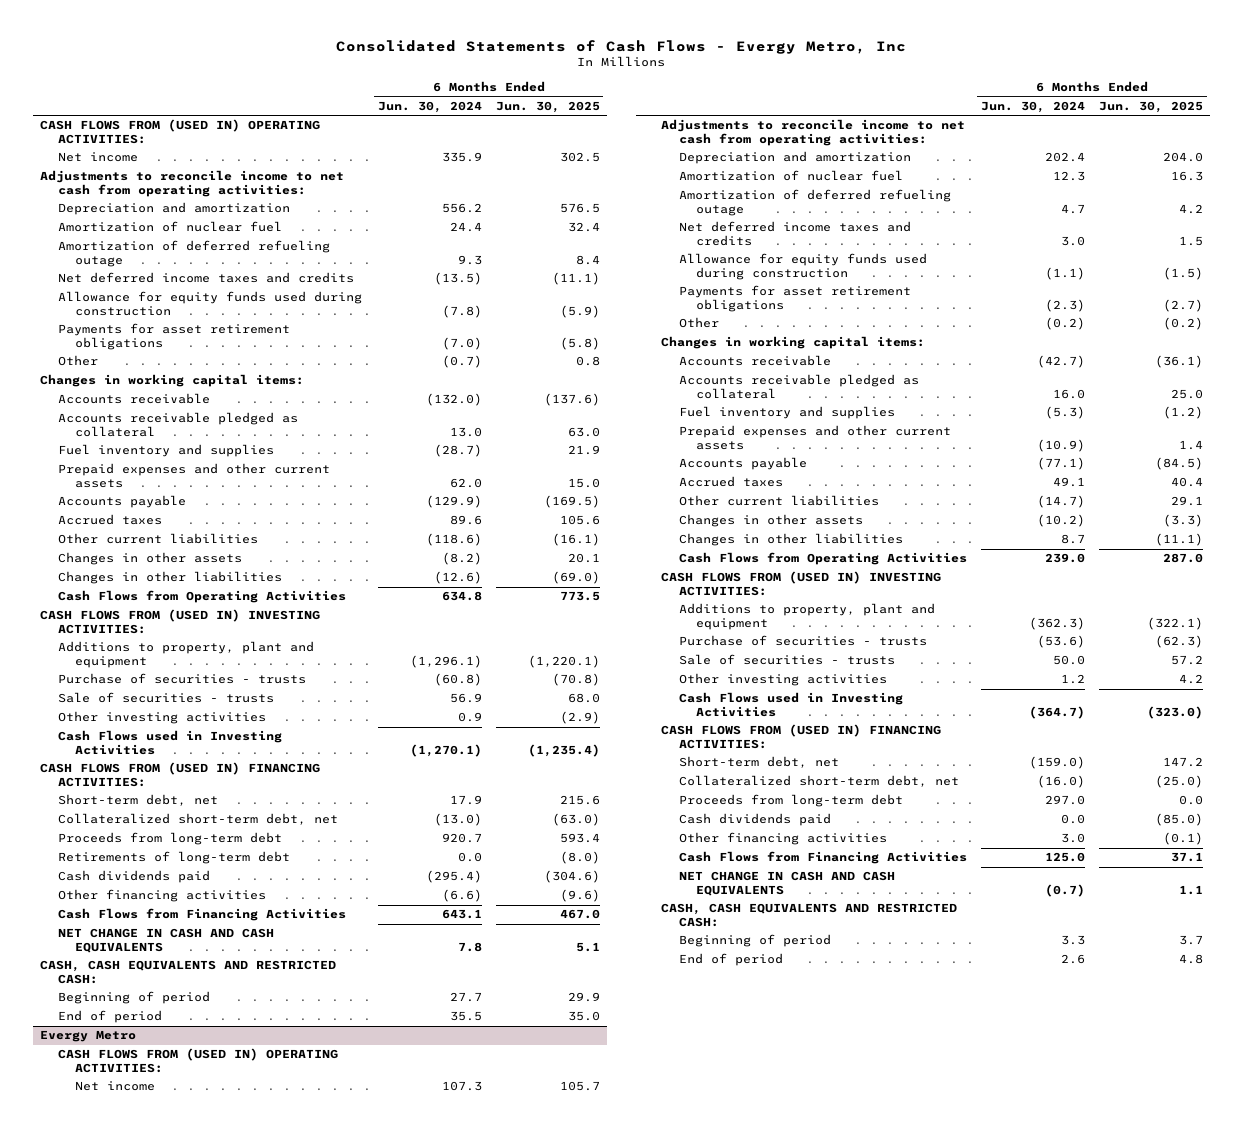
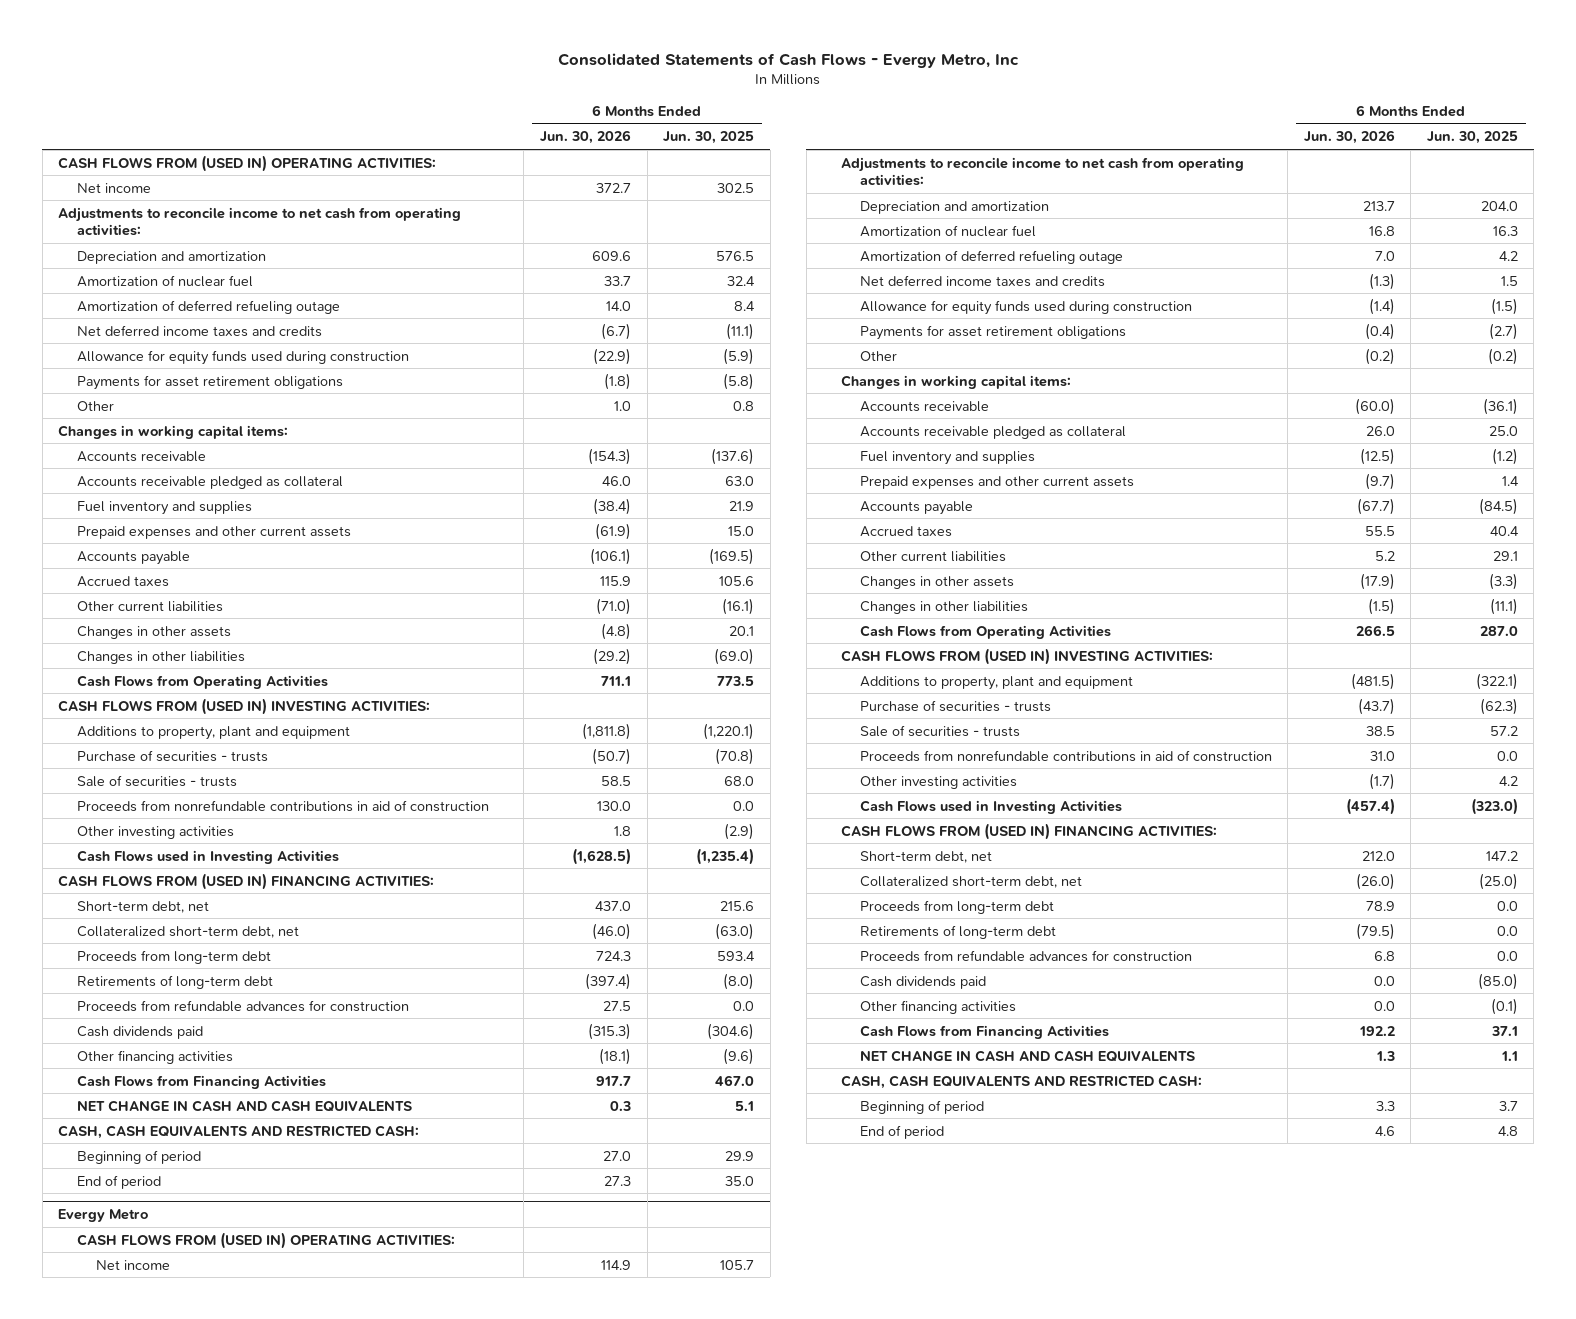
[377,100,482,113] Jun. 30, 2024 -> none
none -> [539,130,631,145] Jun. 30, 2026
none -> [77,799,490,812] Proceeds from nonrefundable contributions in aid of construction
none -> [77,999,410,1012] Proceeds from refundable advances for construction
none -> [859,749,1272,762] Proceeds from nonrefundable contributions in aid of construction
none -> [859,924,1056,939] Retirements of long-term debt
none -> [859,949,1192,962] Proceeds from refundable advances for construction

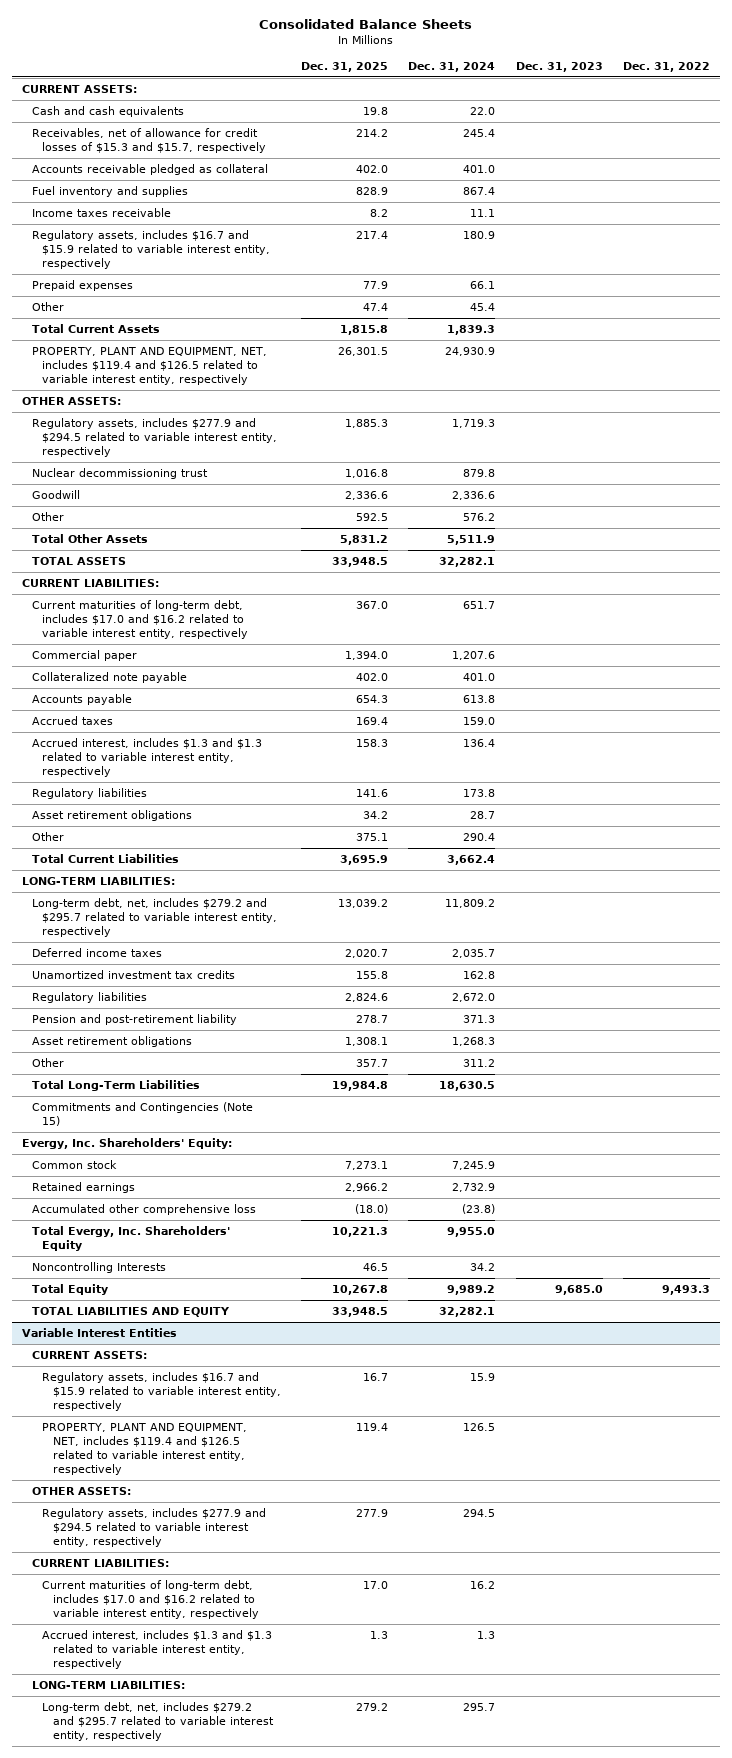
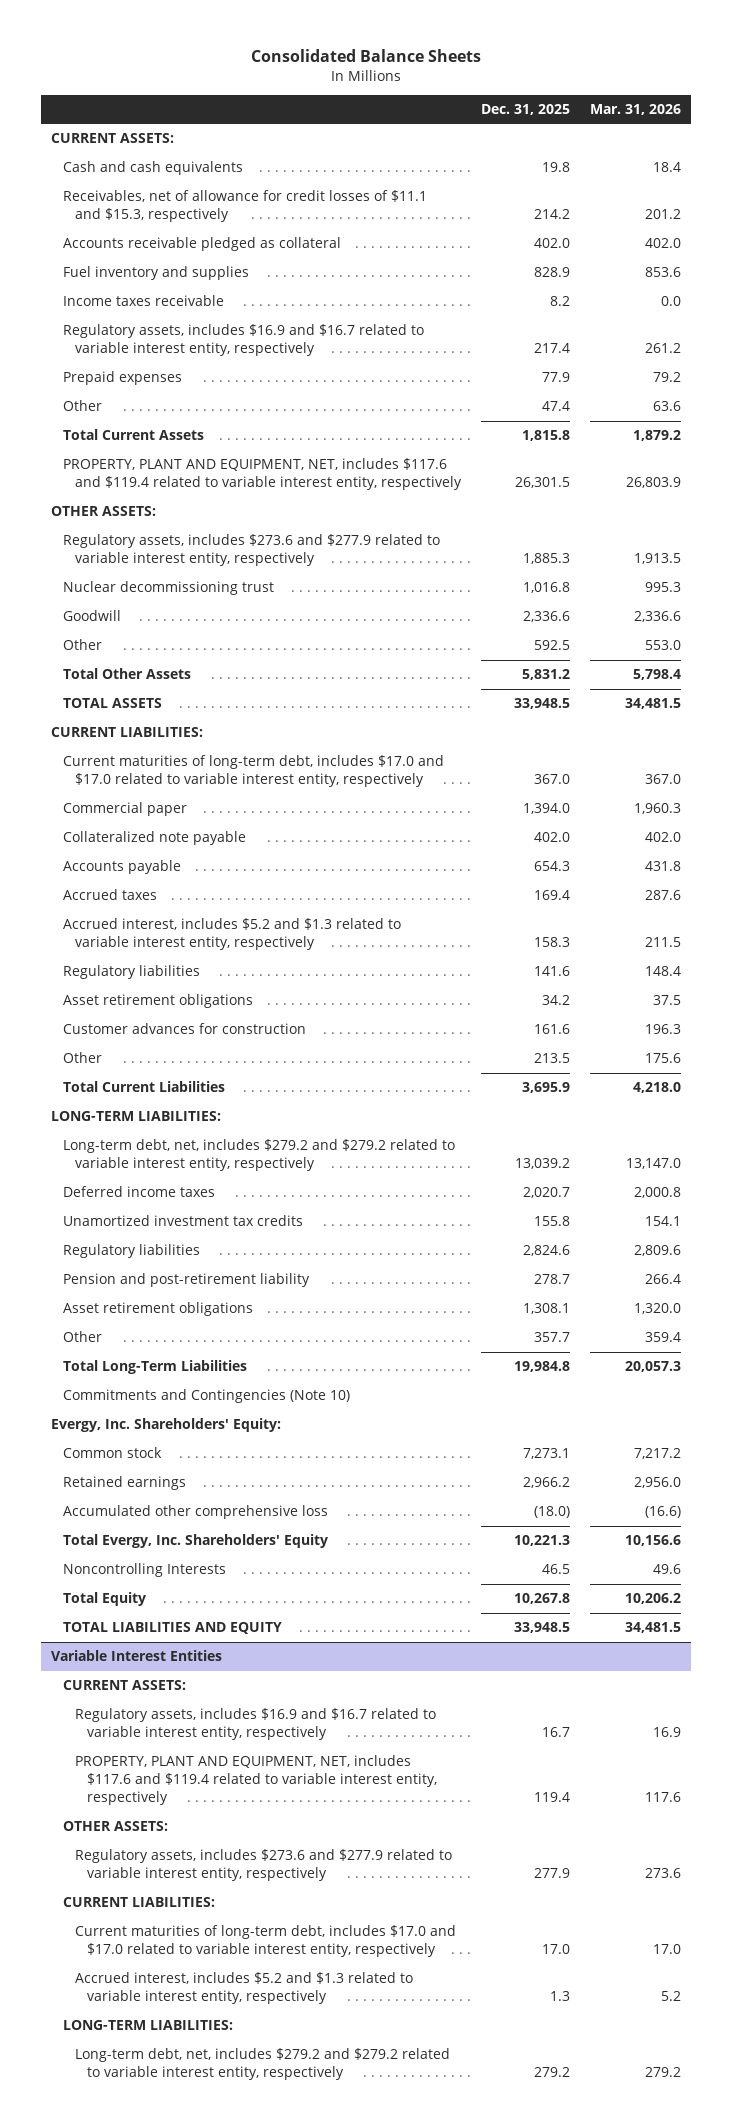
[408,61,496,72] Dec. 31, 2024 -> none
[515,61,603,72] Dec. 31, 2023 -> none
[622,61,710,72] Dec. 31, 2022 -> none
none -> [590,104,682,116] Mar. 31, 2026
[32,127,267,153] Receivables, net of allowance for credit losses of $15.3 and $15.7, respectively -> [62,190,427,223] Receivables, net of allowance for credit losses of $11.1 and $15.3, respectively
[32,229,271,269] Regulatory assets, includes $16.7 and $15.9 related to variable interest entity, respectively -> [62,324,424,357] Regulatory assets, includes $16.9 and $16.7 related to variable interest entity, respectively
[32,346,268,385] PROPERTY, PLANT AND EQUIPMENT, NET, includes $119.4 and $126.5 related to variable interest entity, respectively -> [62,458,463,491] PROPERTY, PLANT AND EQUIPMENT, NET, includes $117.6 and $119.4 related to variable interest entity, respectively
[32,417,278,457] Regulatory assets, includes $277.9 and $294.5 related to variable interest entity, respectively -> [62,534,440,567] Regulatory assets, includes $273.6 and $277.9 related to variable interest entity, respectively
[32,599,249,639] Current maturities of long-term debt, includes $17.0 and $16.2 related to variable interest entity, respectively -> [62,755,444,788] Current maturities of long-term debt, includes $17.0 and $17.0 related to variable interest entity, respectively
[32,737,263,777] Accrued interest, includes $1.3 and $1.3 related to variable interest entity, respectively -> [62,918,401,951] Accrued interest, includes $5.2 and $1.3 related to variable interest entity, respectively
none -> [62,1023,306,1035] Customer advances for construction
[356,832,389,841] 375.1 -> [534,1053,571,1064] 213.5
[32,897,278,937] Long-term debt, net, includes $279.2 and $295.7 related to variable interest entity, respectively -> [62,1139,455,1172] Long-term debt, net, includes $279.2 and $279.2 related to variable interest entity, respectively
[32,1101,254,1126] Commitments and Contingencies (Note 15) -> [62,1389,350,1404] Commitments and Contingencies (Note 10)
[42,1371,281,1411] Regulatory assets, includes $16.7 and $15.9 related to variable interest entity, respectively -> [75,1708,437,1741] Regulatory assets, includes $16.9 and $16.7 related to variable interest entity, respectively
[42,1422,248,1476] PROPERTY, PLANT AND EQUIPMENT, NET, includes $119.4 and $126.5 related to variable interest entity, respectively -> [75,1755,438,1806] PROPERTY, PLANT AND EQUIPMENT, NET, includes $117.6 and $119.4 related to variable interest entity, respectively
[42,1507,267,1547] Regulatory assets, includes $277.9 and $294.5 related to variable interest entity, respectively -> [75,1849,453,1882] Regulatory assets, includes $273.6 and $277.9 related to variable interest entity, respectively
[42,1579,259,1619] Current maturities of long-term debt, includes $17.0 and $16.2 related to variable interest entity, respectively -> [75,1925,457,1958] Current maturities of long-term debt, includes $17.0 and $17.0 related to variable interest entity, respectively
[42,1629,273,1669] Accrued interest, includes $1.3 and $1.3 related to variable interest entity, respectively -> [75,1972,414,2005] Accrued interest, includes $5.2 and $1.3 related to variable interest entity, respectively
[42,1701,274,1741] Long-term debt, net, includes $279.2 and $295.7 related to variable interest entity, respectively -> [75,2048,451,2081] Long-term debt, net, includes $279.2 and $279.2 related to variable interest entity, respectively

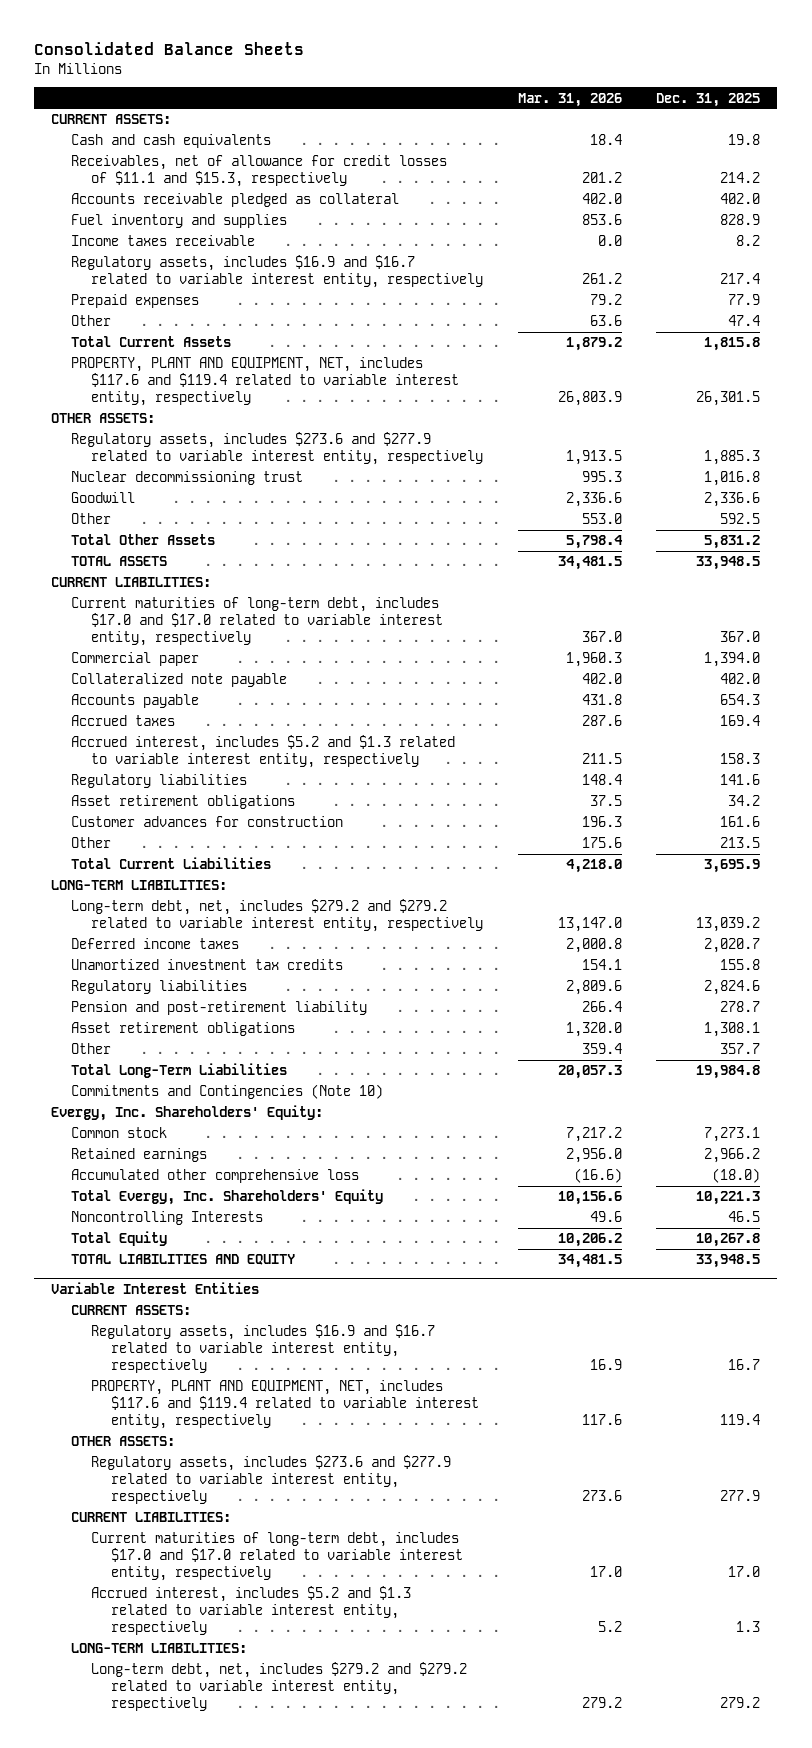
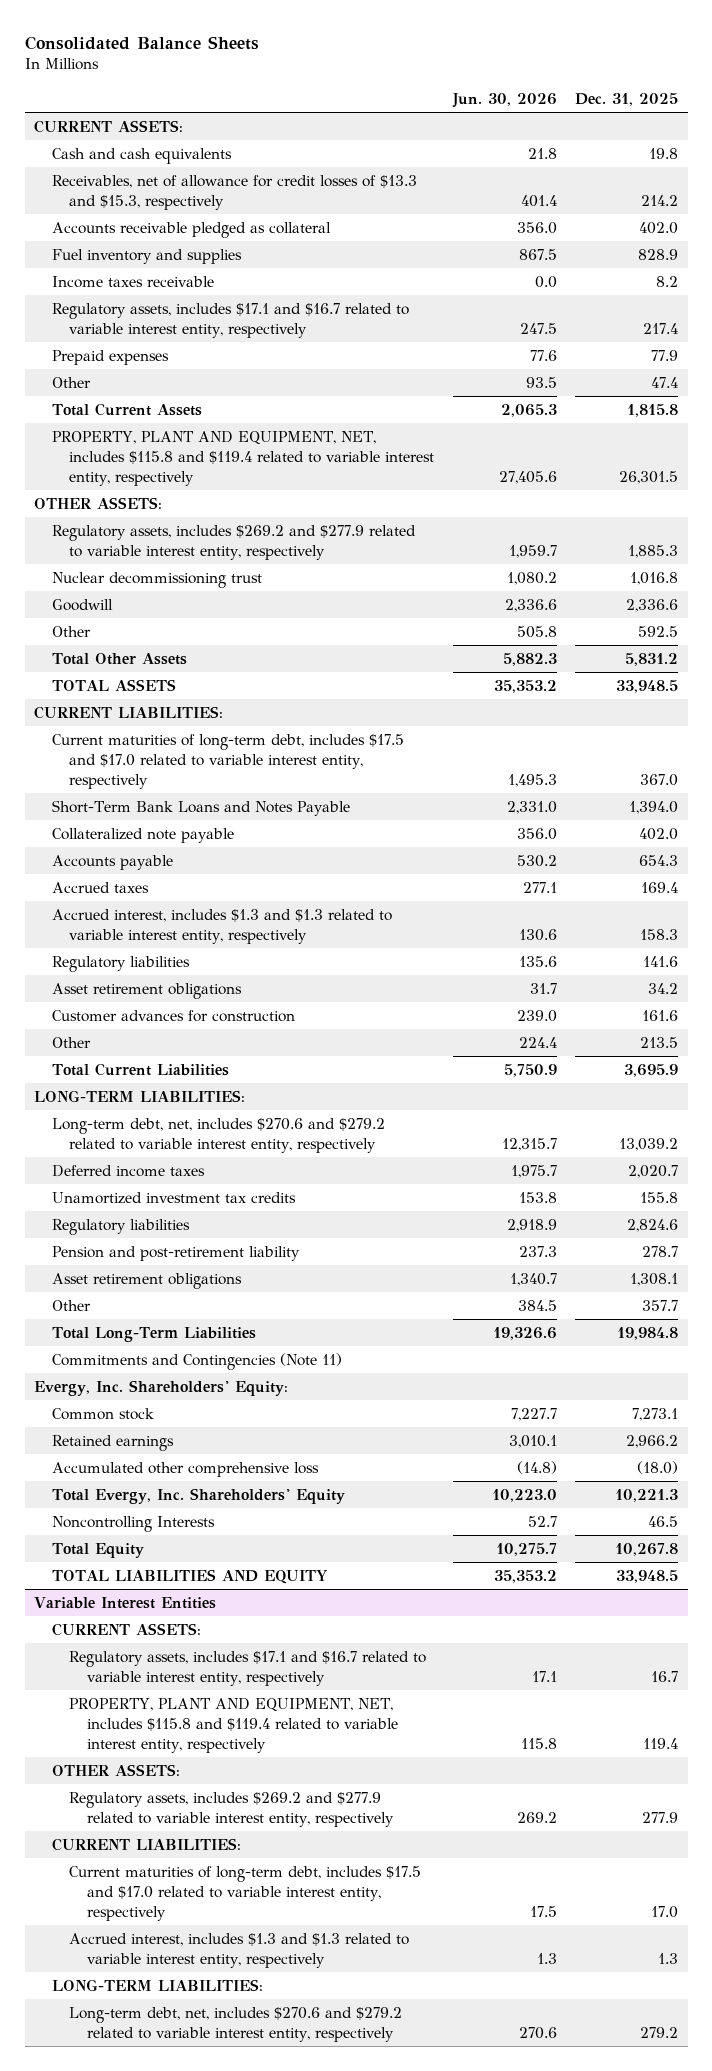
[517,92,622,107] Mar. 31, 2026 -> none
none -> [451,92,557,108] Jun. 30, 2026
[71,155,448,188] Receivables, net of allowance for credit losses of $11.1 and $15.3, respectively -> [51,175,417,210] Receivables, net of allowance for credit losses of $13.3 and $15.3, respectively
[71,255,484,289] Regulatory assets, includes $16.9 and $16.7 related to variable interest entity, respectively -> [51,303,409,338] Regulatory assets, includes $17.1 and $16.7 related to variable interest entity, respectively
[71,357,460,406] PROPERTY, PLANT AND EQUIPMENT, NET, includes $117.6 and $119.4 related to variable interest entity, respectively -> [51,431,435,486] PROPERTY, PLANT AND EQUIPMENT, NET, includes $115.8 and $119.4 related to variable interest entity, respectively
[71,432,484,466] Regulatory assets, includes $273.6 and $277.9 related to variable interest entity, respectively -> [51,525,416,560] Regulatory assets, includes $269.2 and $277.9 related to variable interest entity, respectively
[71,597,444,646] Current maturities of long-term debt, includes $17.0 and $17.0 related to variable interest entity, respectively -> [51,734,404,789] Current maturities of long-term debt, includes $17.5 and $17.0 related to variable interest entity, respectively
[71,652,200,667] Commercial paper -> [51,800,350,817] Short-Term Bank Loans and Notes Payable
[71,735,456,769] Accrued interest, includes $5.2 and $1.3 related to variable interest entity, respectively -> [51,909,392,944] Accrued interest, includes $1.3 and $1.3 related to variable interest entity, respectively
[71,899,484,933] Long-term debt, net, includes $279.2 and $279.2 related to variable interest entity, respectively -> [51,1118,385,1153] Long-term debt, net, includes $270.6 and $279.2 related to variable interest entity, respectively
[71,1084,384,1100] Commitments and Contingencies (Note 10) -> [51,1353,342,1371] Commitments and Contingencies (Note 11)
[91,1324,436,1373] Regulatory assets, includes $16.9 and $16.7 related to variable interest entity, respectively -> [69,1651,427,1686] Regulatory assets, includes $17.1 and $16.7 related to variable interest entity, respectively
[91,1380,480,1429] PROPERTY, PLANT AND EQUIPMENT, NET, includes $117.6 and $119.4 related to variable interest entity, respectively -> [69,1698,398,1753] PROPERTY, PLANT AND EQUIPMENT, NET, includes $115.8 and $119.4 related to variable interest entity, respectively
[91,1455,452,1504] Regulatory assets, includes $273.6 and $277.9 related to variable interest entity, respectively -> [69,1792,394,1827] Regulatory assets, includes $269.2 and $277.9 related to variable interest entity, respectively
[91,1532,464,1581] Current maturities of long-term debt, includes $17.0 and $17.0 related to variable interest entity, respectively -> [69,1866,422,1921] Current maturities of long-term debt, includes $17.5 and $17.0 related to variable interest entity, respectively
[91,1586,412,1635] Accrued interest, includes $5.2 and $1.3 related to variable interest entity, respectively -> [69,1933,410,1968] Accrued interest, includes $1.3 and $1.3 related to variable interest entity, respectively
[91,1662,468,1711] Long-term debt, net, includes $279.2 and $279.2 related to variable interest entity, respectively -> [69,2007,403,2042] Long-term debt, net, includes $270.6 and $279.2 related to variable interest entity, respectively

